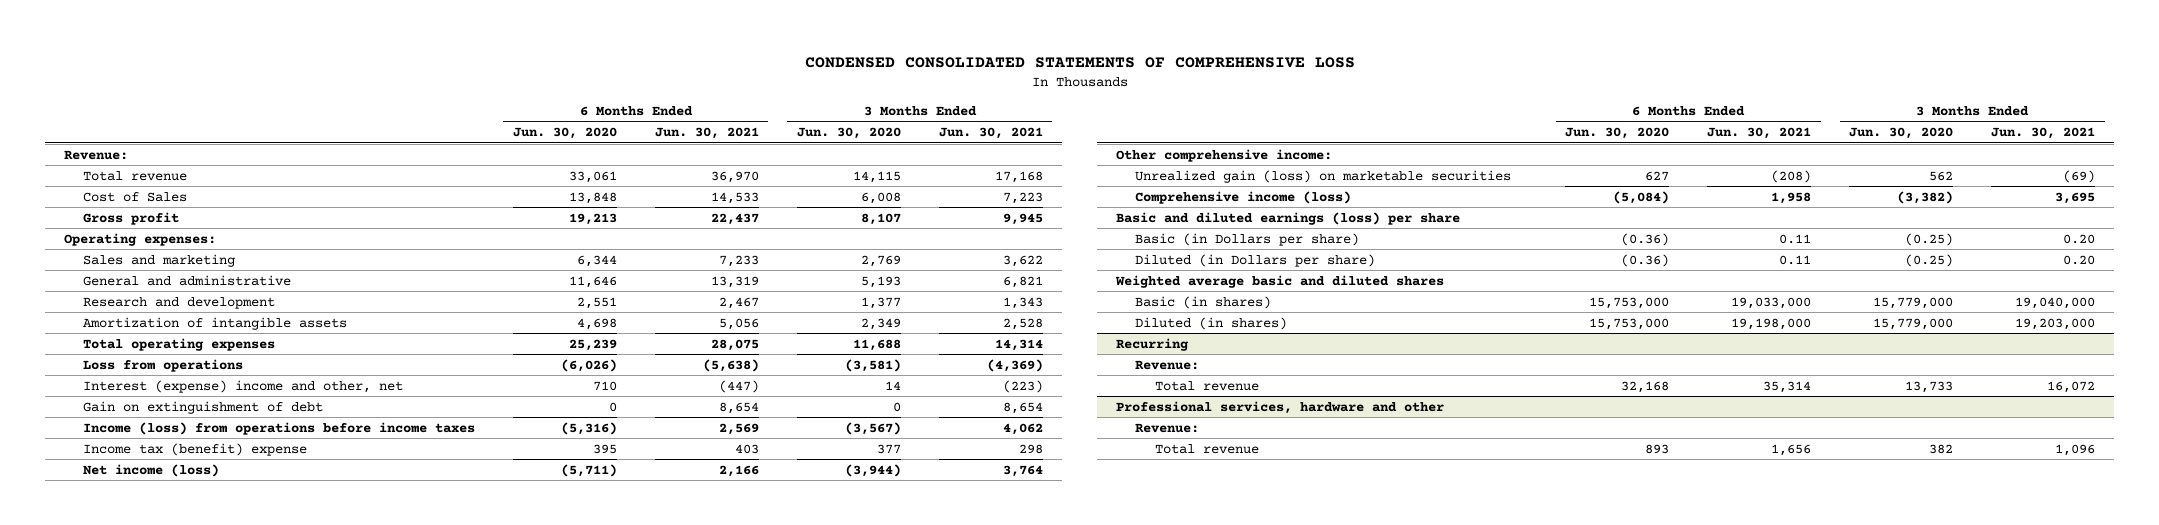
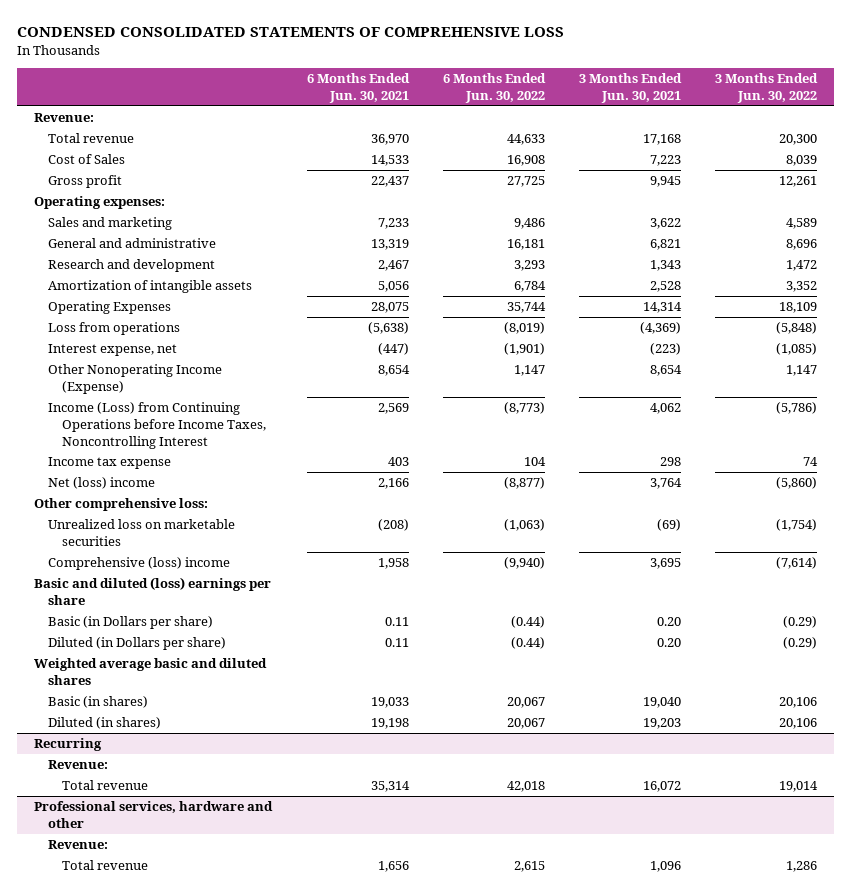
[512,127,617,140] Jun. 30, 2020 -> none
[796,127,901,140] Jun. 30, 2020 -> none
none -> [442,73,546,103] 6 Months Ended Jun. 30, 2022
none -> [715,73,819,103] 3 Months Ended Jun. 30, 2022
[82,337,275,351] Total operating expenses -> [48,301,172,315] Operating Expenses
[82,379,403,393] Interest (expense) income and other, net -> [48,344,178,357] Interest expense, net
[82,400,323,414] Gain on extinguishment of debt -> [48,364,223,394] Other Nonoperating Income (Expense)
[82,421,475,435] Income (loss) from operations before income taxes -> [48,402,267,449] Income (Loss) from Continuing Operations before Income Taxes, Noncontrolling Interest
[82,442,307,456] Income tax (benefit) expense -> [48,457,172,470] Income tax expense
[82,463,219,477] Net income (loss) -> [48,477,156,490] Net (loss) income
[1116,148,1333,162] Other comprehensive income: -> [34,498,209,512] Other comprehensive loss:
[1135,169,1512,183] Unrealized gain (loss) on marketable securities -> [48,519,236,546] Unrealized loss on marketable securities
[1135,190,1352,204] Comprehensive income (loss) -> [48,557,231,571] Comprehensive (loss) income
[1116,211,1461,225] Basic and diluted earnings (loss) per share -> [34,577,272,605] Basic and diluted (loss) earnings per share
[1731,296,1812,309] 19,033,000 -> [370,697,409,709] 19,033
[2015,296,2096,309] 19,040,000 -> [642,697,681,709] 19,040
[1731,317,1812,330] 19,198,000 -> [370,718,409,730] 19,198
[2015,317,2096,330] 19,203,000 -> [642,718,681,730] 19,203

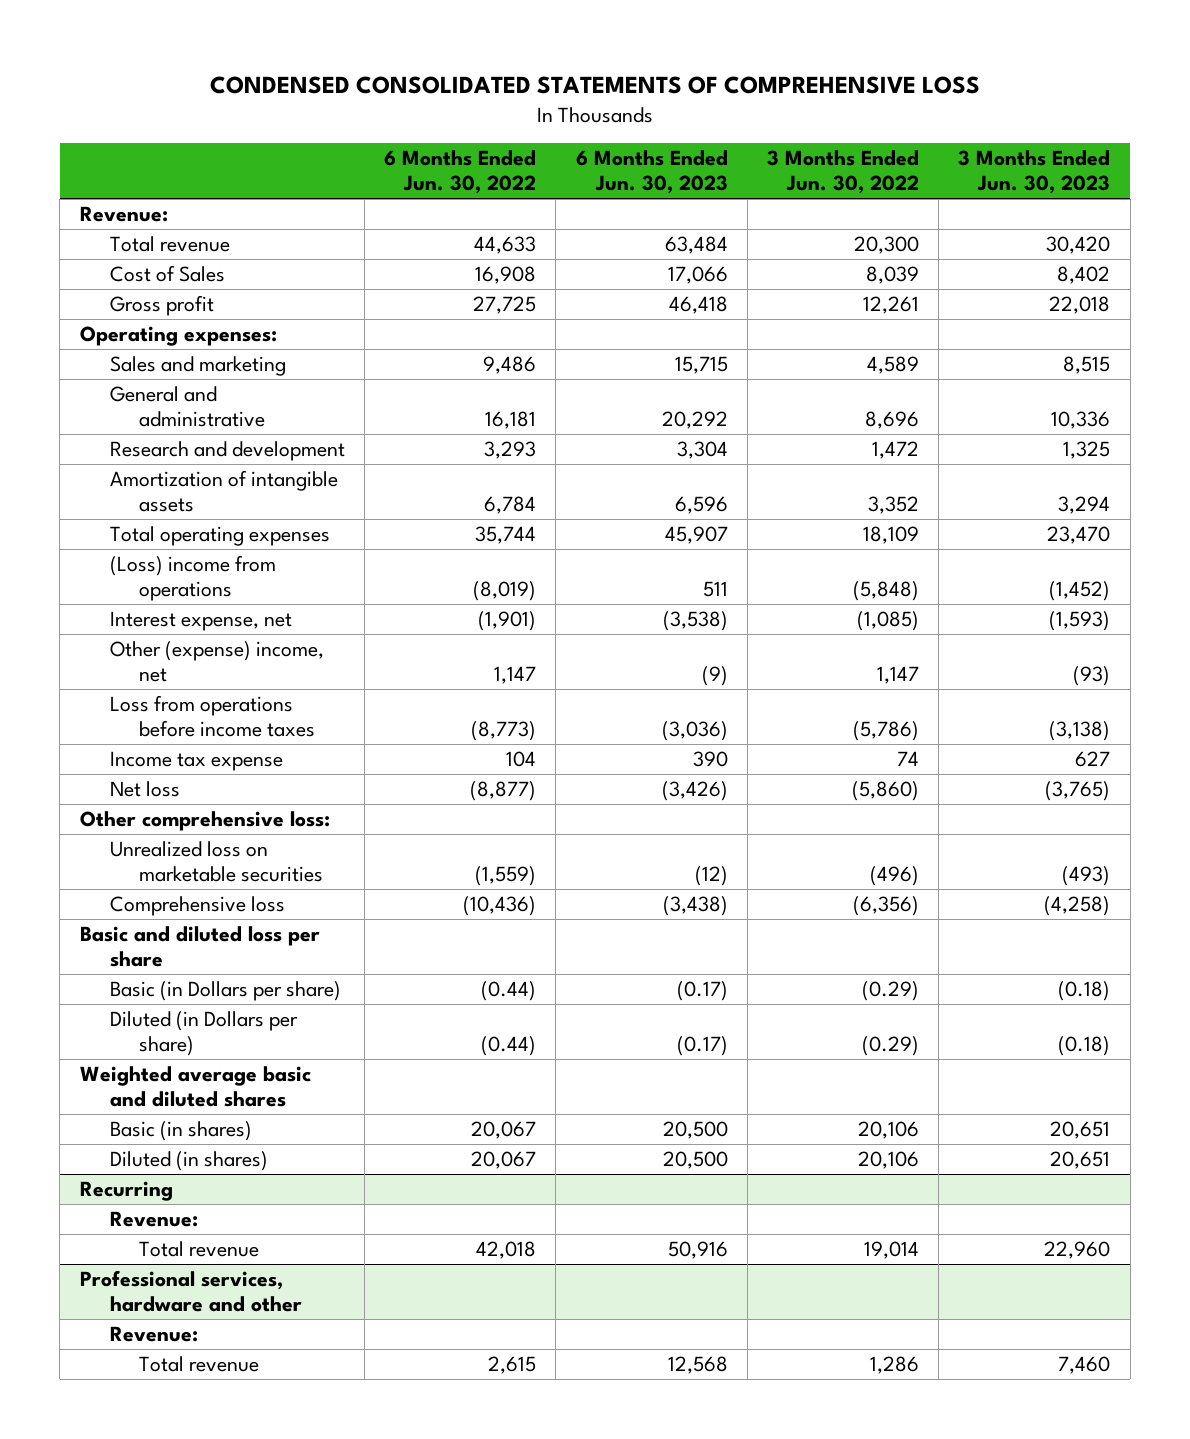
[306,73,410,103] 6 Months Ended Jun. 30, 2021 -> none
[578,73,682,103] 3 Months Ended Jun. 30, 2021 -> none
none -> [575,150,728,195] 6 Months Ended Jun. 30, 2023
none -> [958,150,1111,195] 3 Months Ended Jun. 30, 2023
[48,301,172,315] Operating Expenses -> [109,526,330,547] Total operating expenses
[48,322,181,336] Loss from operations -> [109,555,276,601] (Loss) income from operations
[48,364,223,394] Other Nonoperating Income (Expense) -> [109,641,324,682] Other (expense) income, net
[48,402,267,449] Income (Loss) from Continuing Operations before Income Taxes, Noncontrolling Interest -> [109,695,316,737] Loss from operations before income taxes
[48,477,156,490] Net (loss) income -> [109,781,180,798] Net loss
[503,519,545,532] (1,063) -> [475,865,537,886] (1,559)
[776,519,818,532] (1,754) -> [869,865,919,886] (496)
[48,557,231,571] Comprehensive (loss) income -> [109,896,285,917] Comprehensive loss
[503,557,545,570] (9,940) -> [463,896,537,917] (10,436)
[776,557,818,570] (7,614) -> [852,896,919,917] (6,356)
[34,577,272,605] Basic and diluted (loss) earnings per share -> [79,926,320,967] Basic and diluted loss per share

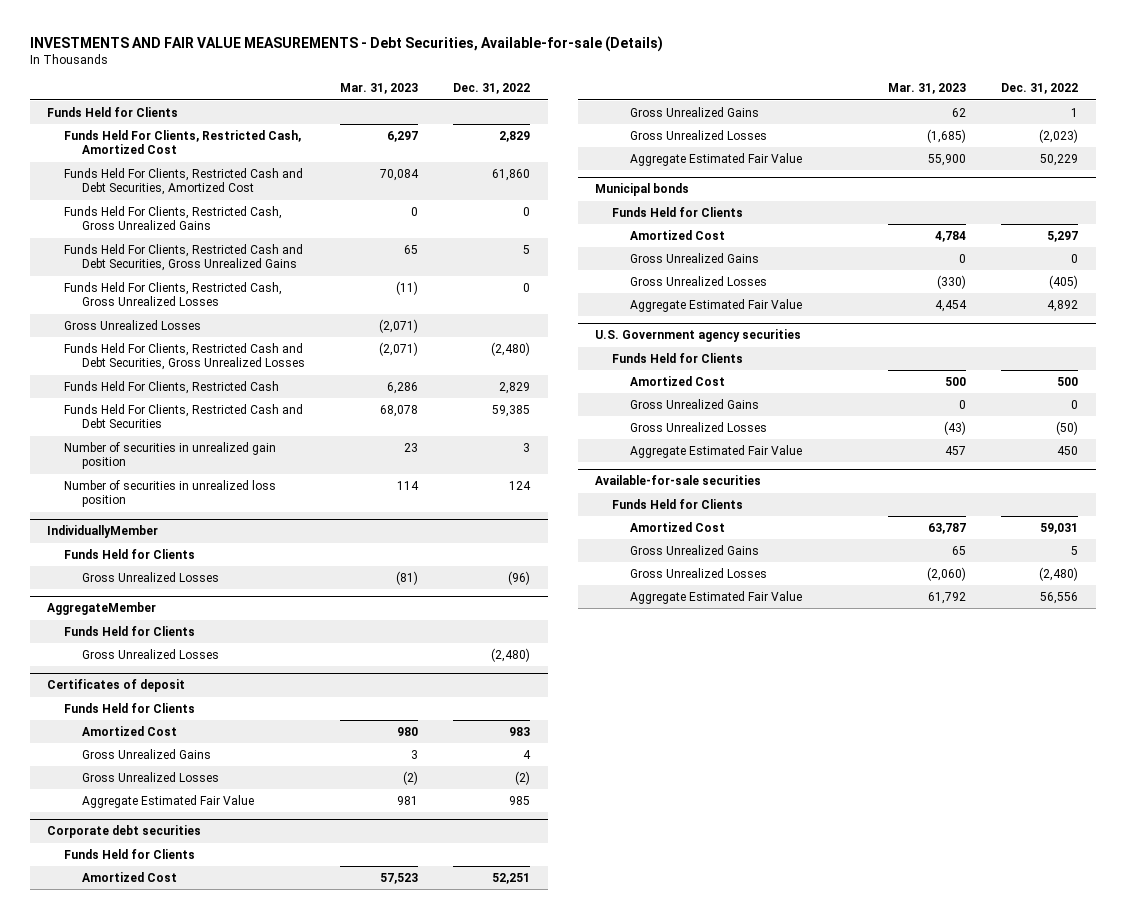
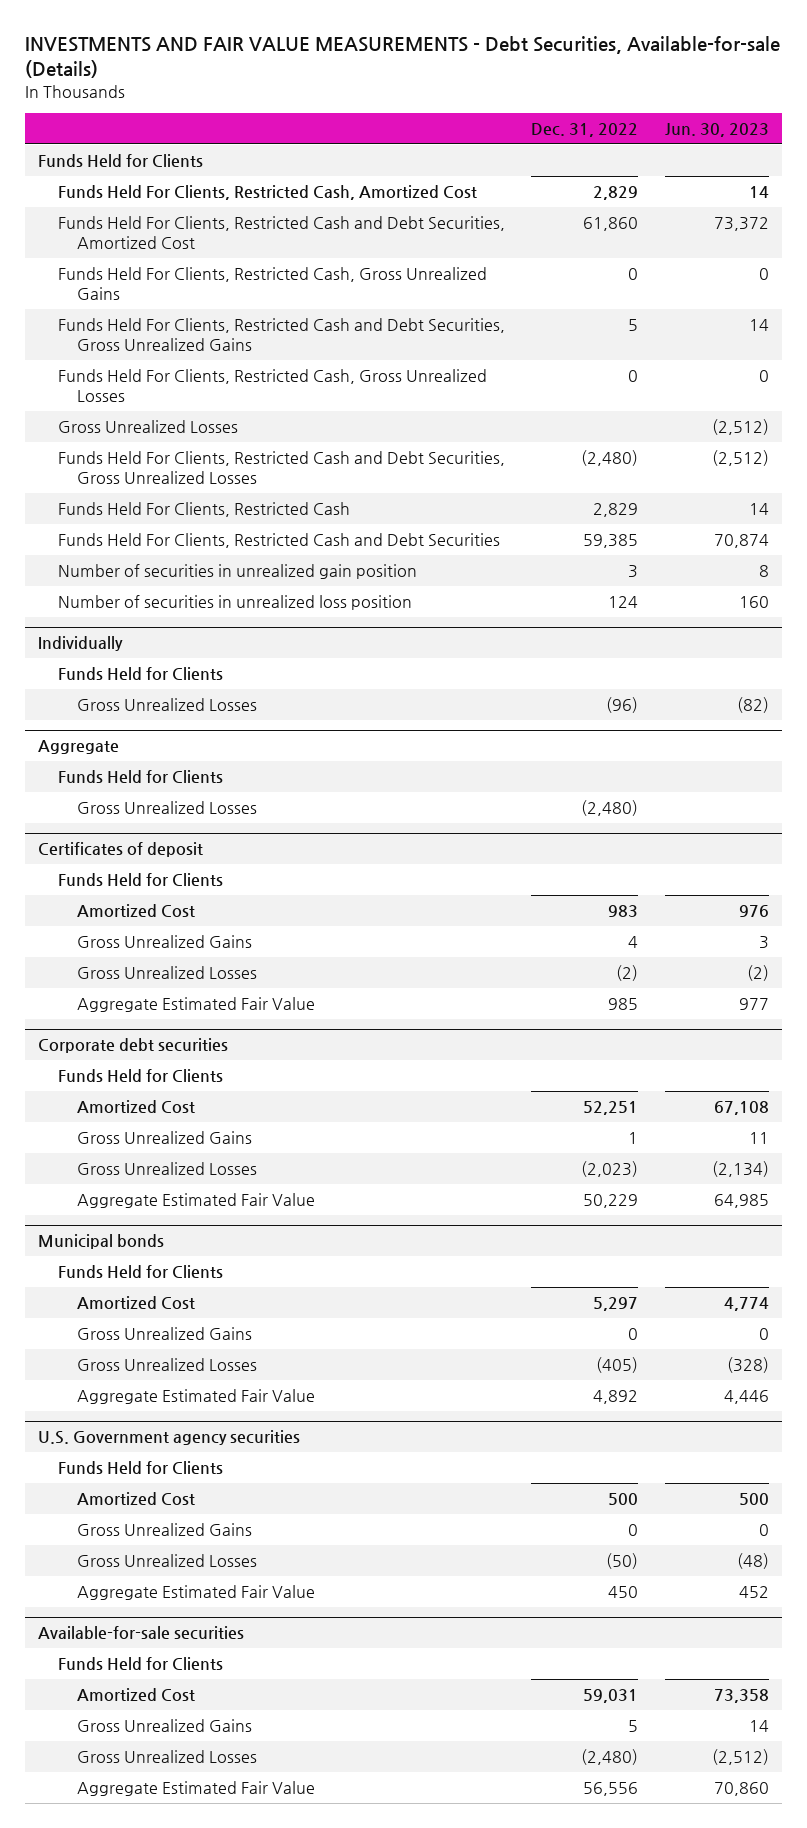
[339,83,418,95] Mar. 31, 2023 -> none
none -> [664,123,769,138] Jun. 30, 2023
[47,525,159,539] IndividuallyMember -> [38,636,124,652] Individually
[47,602,157,616] AggregateMember -> none
none -> [38,740,120,755] Aggregate

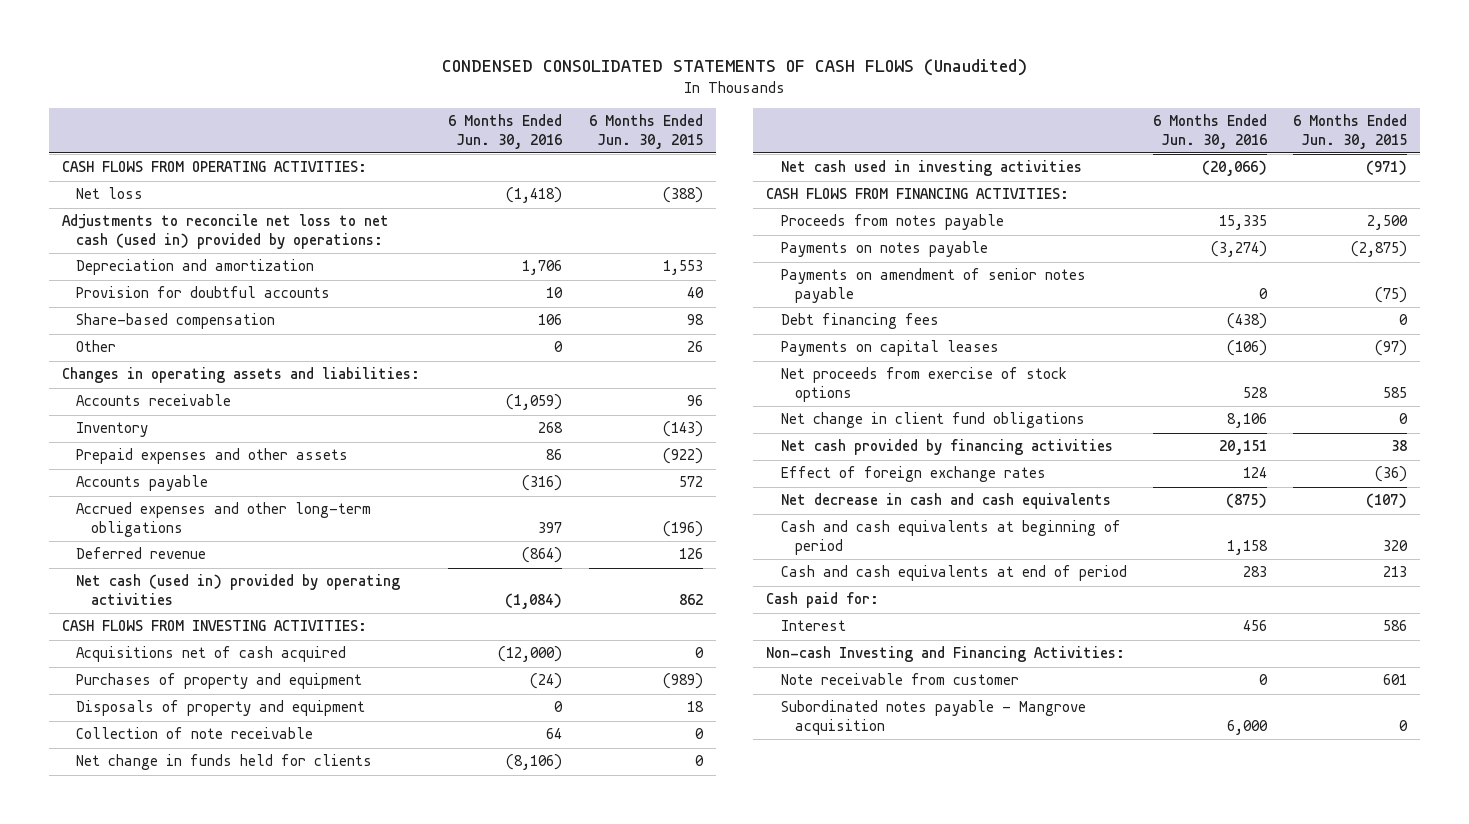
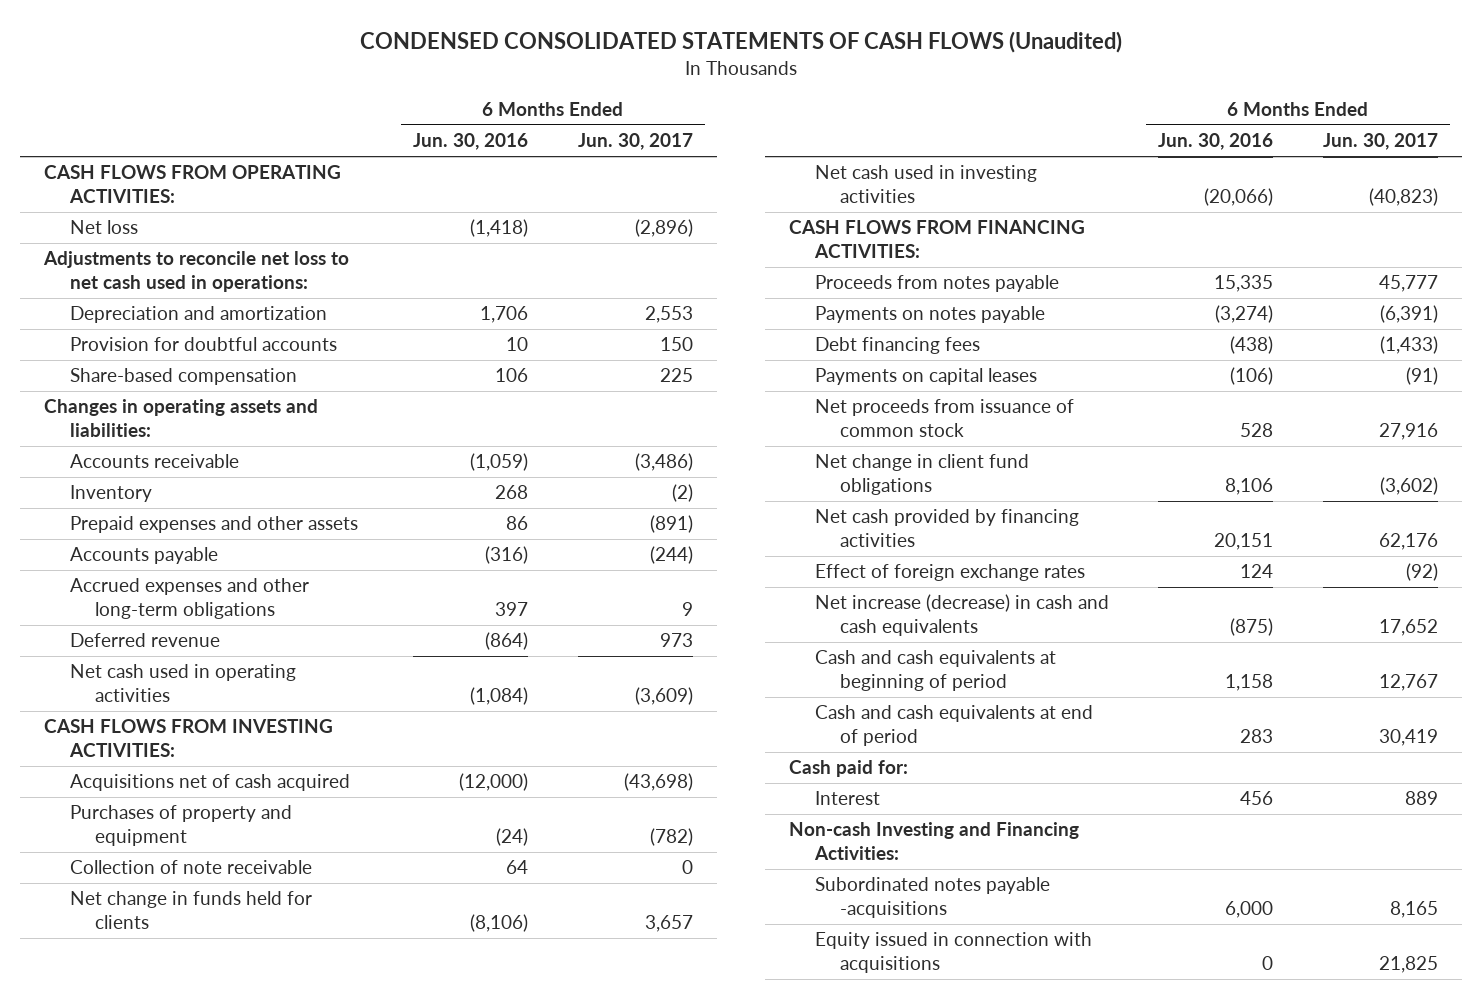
[588,114,703,149] 6 Months Ended Jun. 30, 2015 -> none
none -> [577,133,693,151] Jun. 30, 2017
[62,214,390,249] Adjustments to reconcile net loss to net cash (used in) provided by operations: -> [43,251,350,293] Adjustments to reconcile net loss to net cash used in operations:
[76,340,117,353] Other -> none
[76,574,401,605] Net cash (used in) provided by operating activities -> [69,664,296,703] Net cash used in operating activities
[76,700,366,717] Disposals of property and equipment -> none
[780,268,1086,303] Payments on amendment of senior notes payable -> none
[780,367,1067,402] Net proceeds from exercise of stock options -> [814,399,1074,438] Net proceeds from issuance of common stock
[780,493,1111,510] Net decrease in cash and cash equivalents -> [814,594,1109,637] Net increase (decrease) in cash and cash equivalents
[780,673,1019,686] Note receivable from customer -> none
[780,700,1086,735] Subordinated notes payable - Mangrove acquisition -> [814,877,1050,919] Subordinated notes payable -acquisitions
none -> [814,932,1092,974] Equity issued in connection with acquisitions

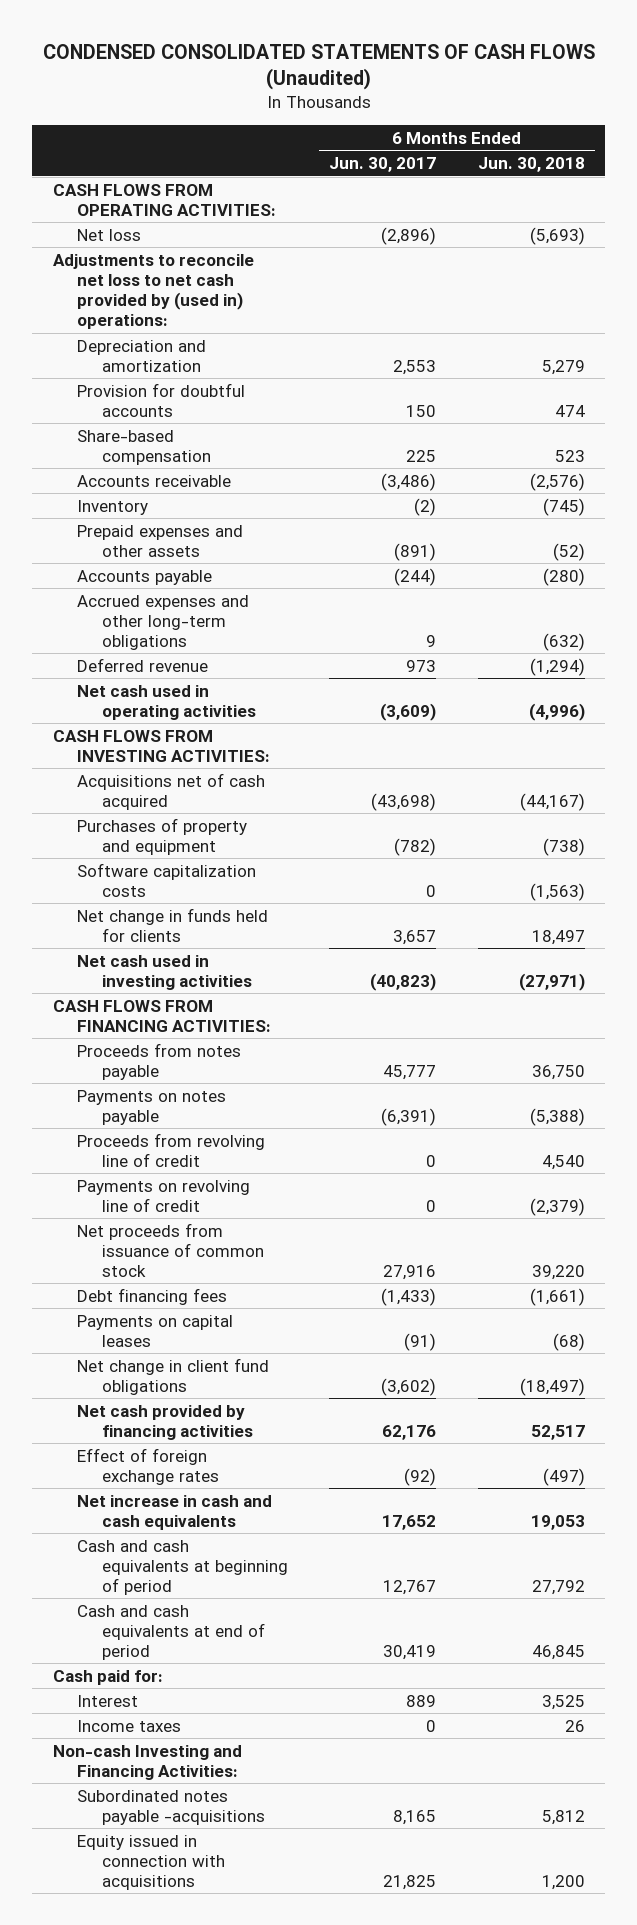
[413,133,529,151] Jun. 30, 2016 -> none
none -> [477,157,585,173] Jun. 30, 2018
[43,251,350,293] Adjustments to reconcile net loss to net cash used in operations: -> [52,253,254,330] Adjustments to reconcile net loss to net cash provided by (used in) operations:
[44,399,319,438] Changes in operating assets and liabilities: -> none
[69,860,312,875] Collection of note receivable -> none
none -> [77,862,257,897] Software capitalization costs
none -> [77,1132,266,1167] Proceeds from revolving line of credit
none -> [77,1179,251,1212] Payments on revolving line of credit
[814,399,1074,438] Net proceeds from issuance of common stock -> [77,1222,264,1277] Net proceeds from issuance of common stock
[814,594,1109,637] Net increase (decrease) in cash and cash equivalents -> [77,1494,273,1530] Net increase in cash and cash equivalents
none -> [77,1719,182,1732] Income taxes

